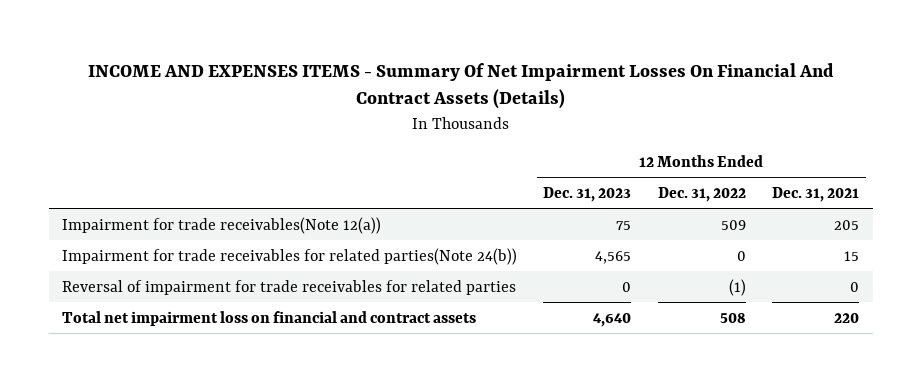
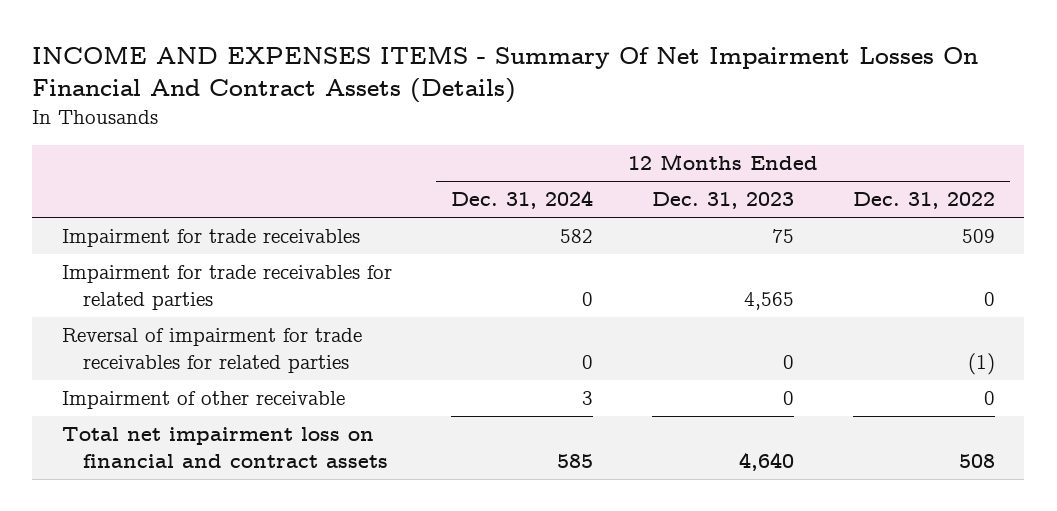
[772,187,860,203] Dec. 31, 2021 -> none
none -> [450,190,593,210] Dec. 31, 2024
[62,216,382,234] Impairment for trade receivables(Note 12(a)) -> [61,229,360,248] Impairment for trade receivables
[62,247,518,265] Impairment for trade receivables for related parties(Note 24(b)) -> [61,265,392,311] Impairment for trade receivables for related parties
none -> [61,391,345,410] Impairment of other receivable

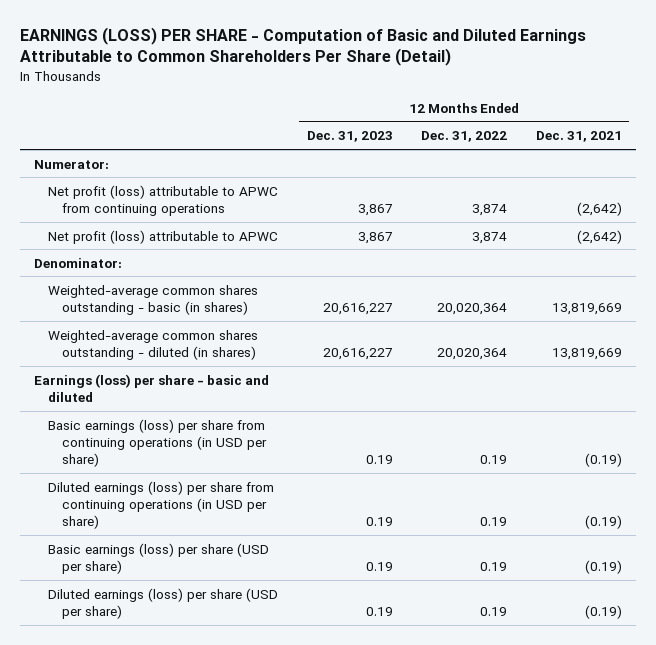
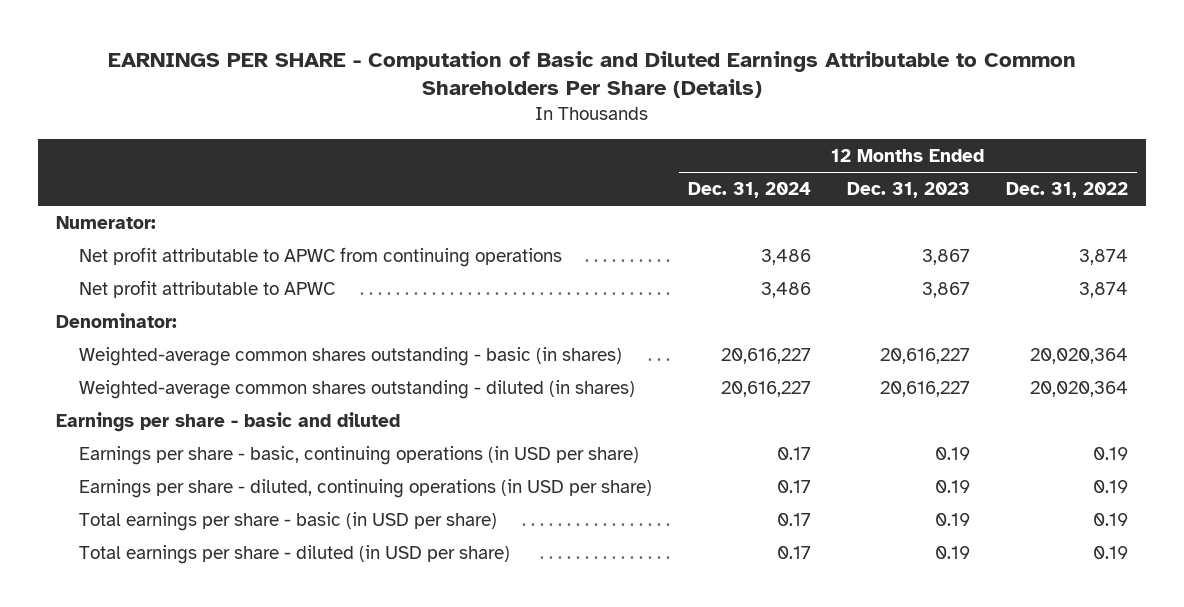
[19,26,586,67] EARNINGS (LOSS) PER SHARE - Computation of Basic and Diluted Earnings Attributable to Common Shareholders Per Share (Detail) -> [107,50,1076,99] EARNINGS PER SHARE - Computation of Basic and Diluted Earnings Attributable to Common Shareholders Per Share (Details)
[535,131,622,143] Dec. 31, 2021 -> none
none -> [687,182,811,199] Dec. 31, 2024
[47,184,278,216] Net profit (loss) attributable to APWC from continuing operations -> [78,246,562,267] Net profit attributable to APWC from continuing operations
[47,229,278,244] Net profit (loss) attributable to APWC -> [78,279,335,298] Net profit attributable to APWC
[33,373,269,402] Earnings (loss) per share - basic and diluted -> [55,411,400,432] Earnings per share - basic and diluted
[47,418,267,467] Basic earnings (loss) per share from continuing operations (in USD per share) -> [78,445,639,465] Earnings per share - basic, continuing operations (in USD per share)
[47,480,274,529] Diluted earnings (loss) per share from continuing operations (in USD per share) -> [78,478,652,498] Earnings per share - diluted, continuing operations (in USD per share)
[47,542,269,574] Basic earnings (loss) per share (USD per share) -> [78,511,497,531] Total earnings per share - basic (in USD per share)
[47,587,278,619] Diluted earnings (loss) per share (USD per share) -> [78,544,510,564] Total earnings per share - diluted (in USD per share)

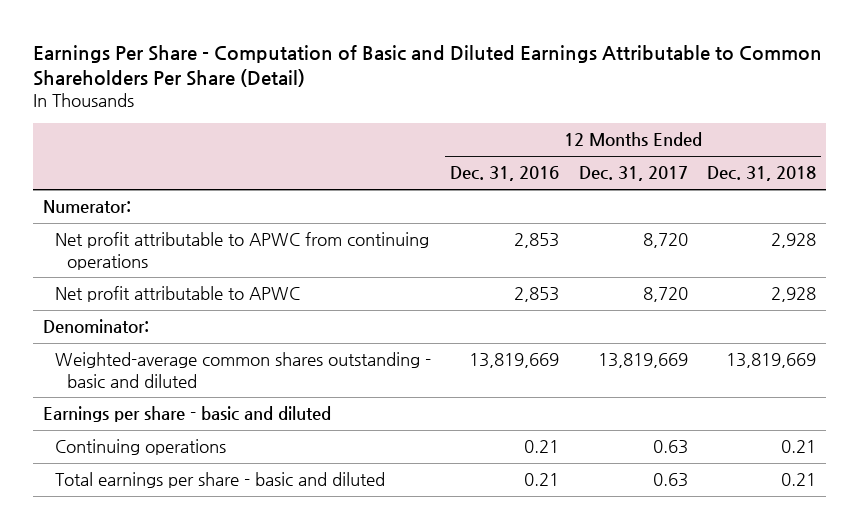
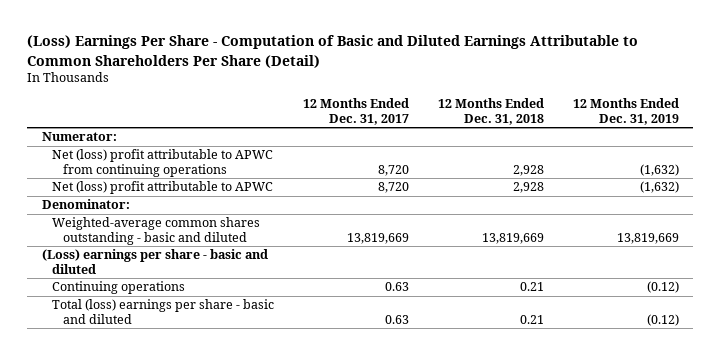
[33,44,823,88] Earnings Per Share - Computation of Basic and Diluted Earnings Attributable to Common Shareholders Per Share (Detail) -> [27,35,639,68] (Loss) Earnings Per Share - Computation of Basic and Diluted Earnings Attributable to Common Shareholders Per Share (Detail)
[450,166,560,182] Dec. 31, 2016 -> none
none -> [572,98,679,125] 12 Months Ended Dec. 31, 2019
[54,232,429,270] Net profit attributable to APWC from continuing operations -> [52,149,274,177] Net (loss) profit attributable to APWC from continuing operations
[54,286,300,303] Net profit attributable to APWC -> [52,181,274,195] Net (loss) profit attributable to APWC
[42,406,331,423] Earnings per share - basic and diluted -> [41,249,268,274] (Loss) earnings per share - basic and diluted
[54,472,385,489] Total earnings per share - basic and diluted -> [52,299,275,324] Total (loss) earnings per share - basic and diluted

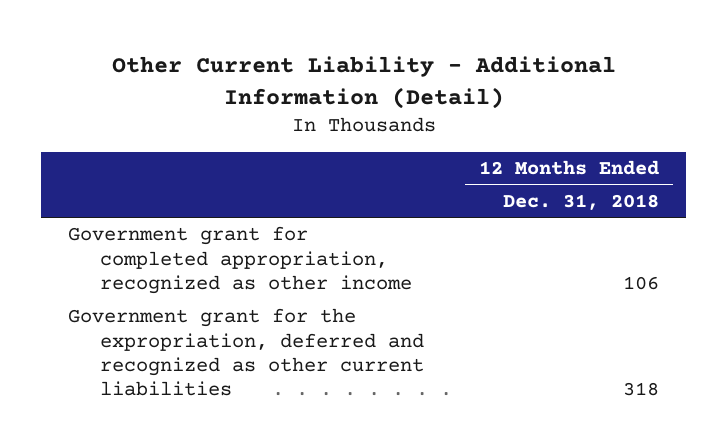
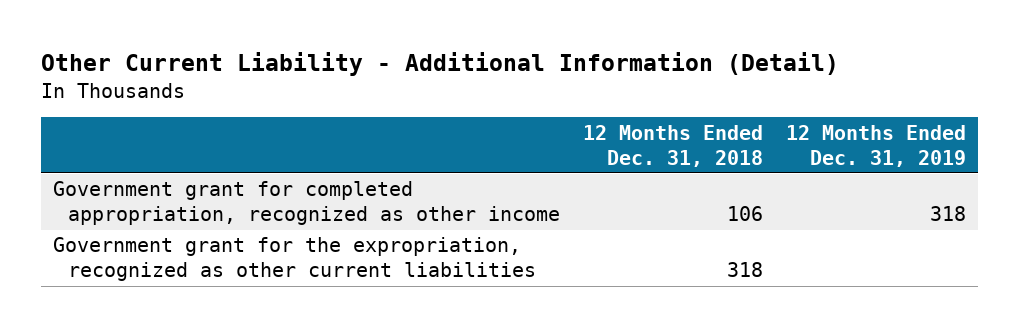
none -> [786,124,967,167] 12 Months Ended Dec. 31, 2019
[68,308,425,397] Government grant for the expropriation, deferred and recognized as other current liabilities -> [52,237,537,282] Government grant for the expropriation, recognized as other current liabilities

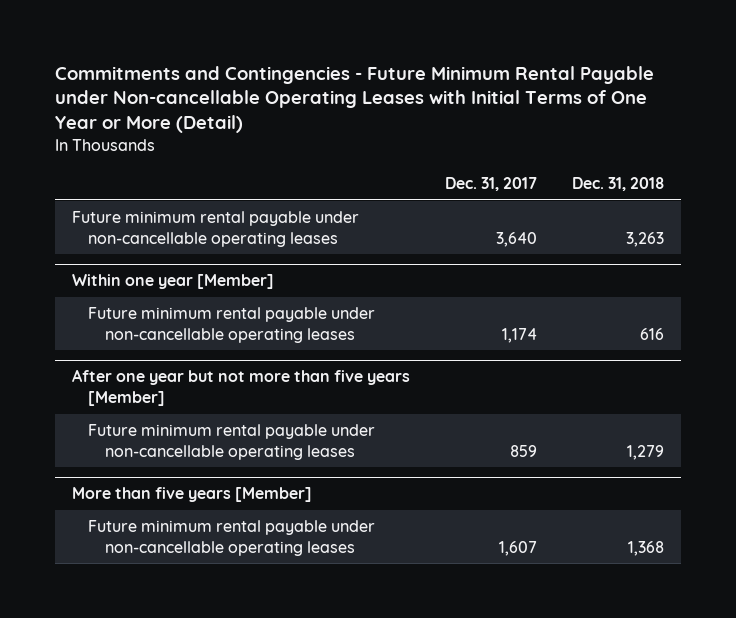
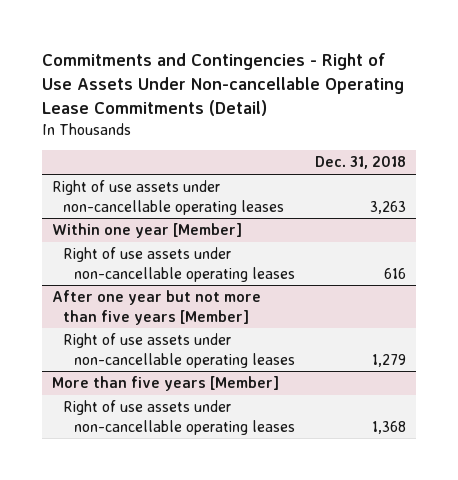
[54,65,654,134] Commitments and Contingencies - Future Minimum Rental Payable under Non-cancellable Operating Leases with Initial Terms of One Year or More (Detail) -> [42,53,405,117] Commitments and Contingencies - Right of Use Assets Under Non-cancellable Operating Lease Commitments (Detail)
[445,176,538,191] Dec. 31, 2017 -> none
[72,211,360,247] Future minimum rental payable under non-cancellable operating leases -> [52,180,285,215] Right of use assets under non-cancellable operating leases
[88,307,376,343] Future minimum rental payable under non-cancellable operating leases -> [63,247,296,282] Right of use assets under non-cancellable operating leases
[88,424,376,460] Future minimum rental payable under non-cancellable operating leases -> [63,333,296,368] Right of use assets under non-cancellable operating leases
[88,520,376,556] Future minimum rental payable under non-cancellable operating leases -> [63,400,296,435] Right of use assets under non-cancellable operating leases

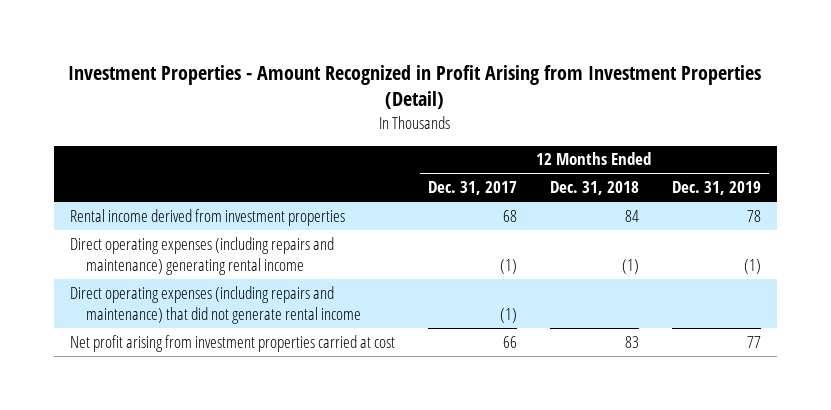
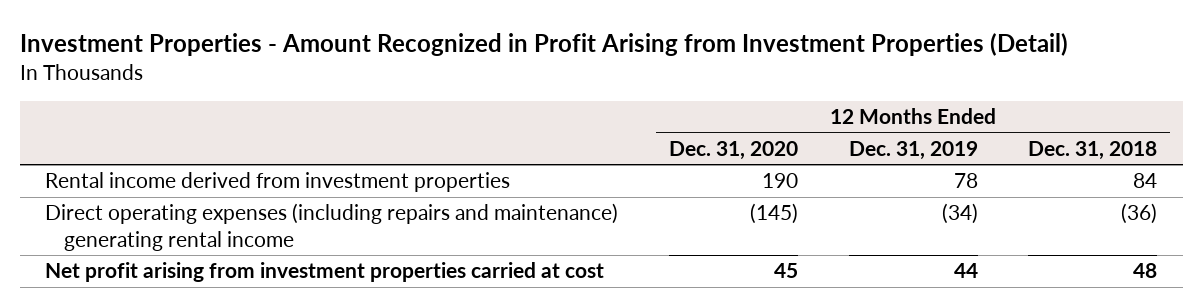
[428,181,518,196] Dec. 31, 2017 -> none
none -> [668,140,798,160] Dec. 31, 2020
[70,285,361,324] Direct operating expenses (including repairs and maintenance) that did not generate rental income -> none
[621,258,639,274] (1) -> [1121,203,1158,225] (36)
[743,258,761,274] (1) -> [941,203,978,225] (34)
[624,335,639,348] 83 -> [1133,263,1158,279] 48
[746,335,761,348] 77 -> [953,263,978,279] 44

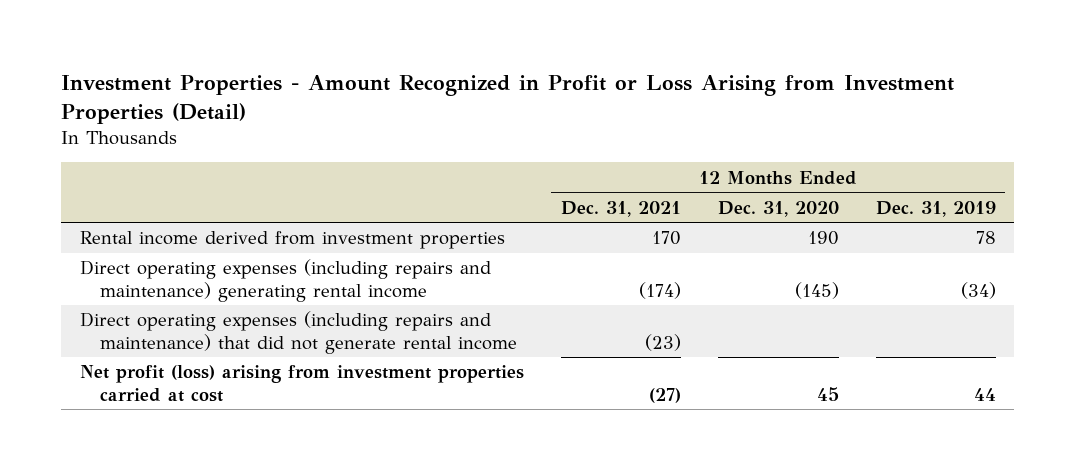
[19,32,1068,56] Investment Properties - Amount Recognized in Profit Arising from Investment Properties (Detail) -> [61,75,955,124] Investment Properties - Amount Recognized in Profit or Loss Arising from Investment Properties (Detail)
[1028,140,1158,160] Dec. 31, 2018 -> none
none -> [560,200,681,217] Dec. 31, 2021
none -> [79,311,517,354] Direct operating expenses (including repairs and maintenance) that did not generate rental income
[45,262,605,283] Net profit arising from investment properties carried at cost -> [79,365,524,402] Net profit (loss) arising from investment properties carried at cost

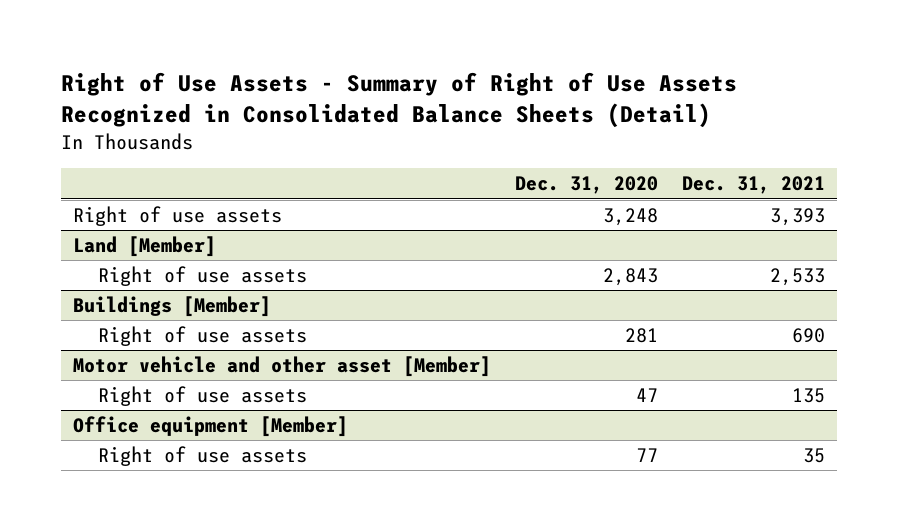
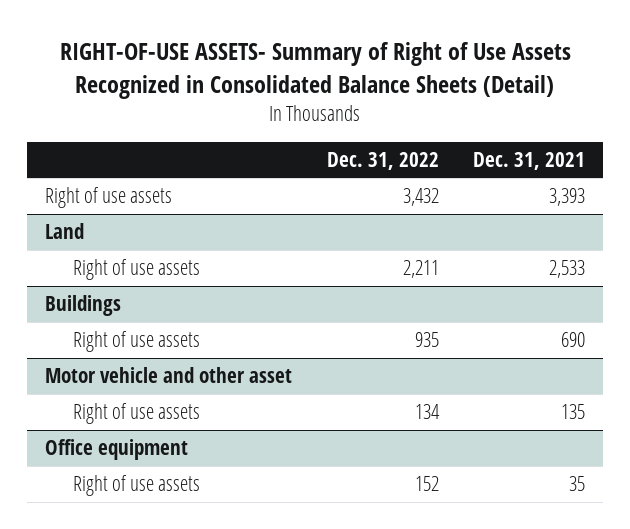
[60,72,737,128] Right of Use Assets - Summary of Right of Use Assets Recognized in Consolidated Balance Sheets (Detail) -> [60,42,572,99] RIGHT-OF-USE ASSETS- Summary of Right of Use Assets Recognized in Consolidated Balance Sheets (Detail)
[514,176,658,195] Dec. 31, 2020 -> none
none -> [326,152,439,171] Dec. 31, 2022
[72,236,216,258] Land [Member] -> [44,223,84,240] Land
[72,296,271,318] Buildings [Member] -> [44,295,121,317] Buildings
[72,356,491,378] Motor vehicle and other asset [Member] -> [44,367,292,384] Motor vehicle and other asset
[72,416,348,438] Office equipment [Member] -> [44,439,188,461] Office equipment

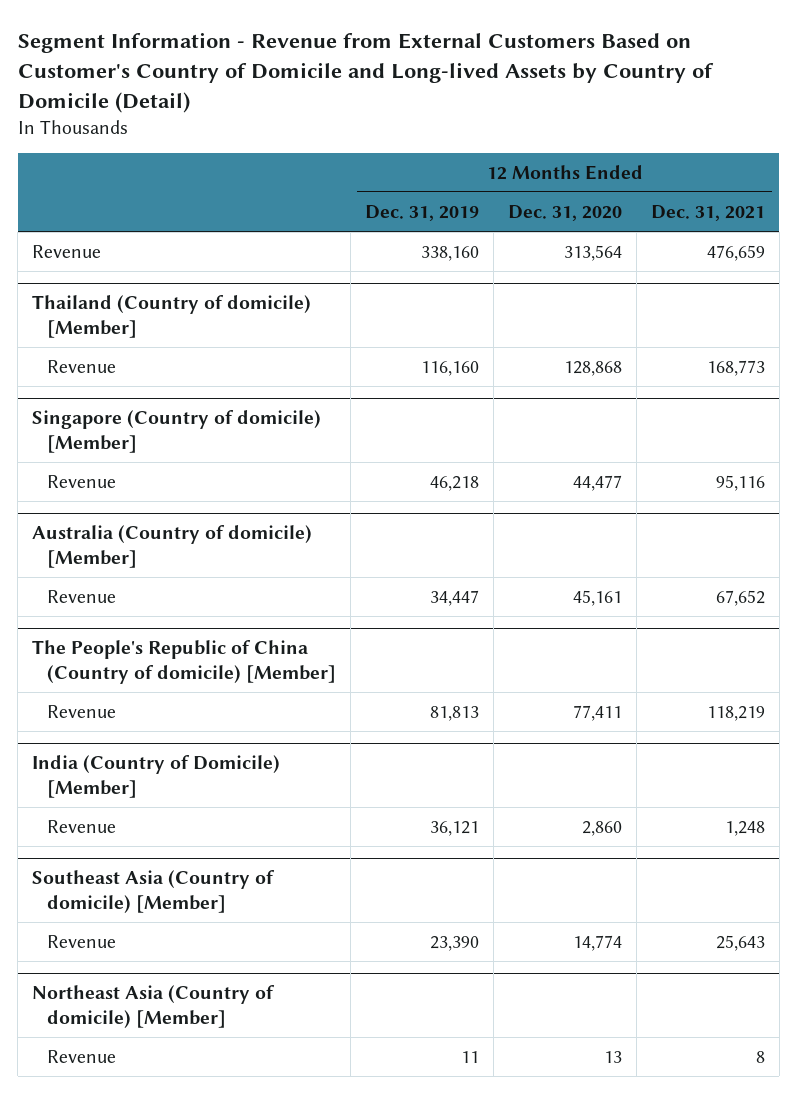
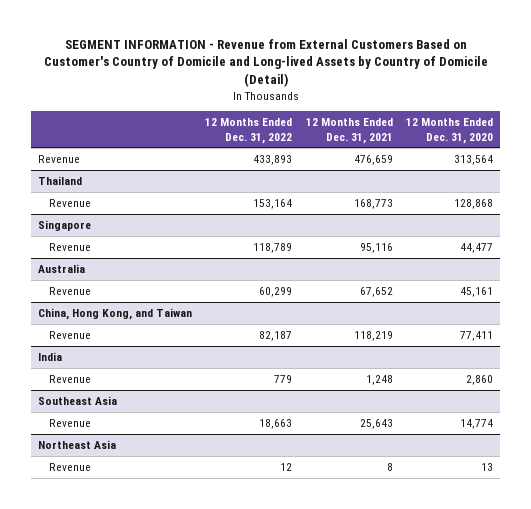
[17,31,714,113] Segment Information - Revenue from External Customers Based on Customer's Country of Domicile and Long-lived Assets by Country of Domicile (Detail) -> [43,38,488,88] SEGMENT INFORMATION - Revenue from External Customers Based on Customer's Country of Domicile and Long-lived Assets by Country of Domicile (Detail)
[364,204,479,221] Dec. 31, 2019 -> none
none -> [205,118,293,144] 12 Months Ended Dec. 31, 2022
[32,295,312,338] Thailand (Country of domicile) [Member] -> [37,175,82,185] Thailand
[32,410,322,453] Singapore (Country of domicile) [Member] -> [37,219,91,231] Singapore
[32,525,313,568] Australia (Country of domicile) [Member] -> [37,263,85,273] Australia
[32,640,336,684] The People's Republic of China (Country of domicile) [Member] -> [37,307,192,320] China, Hong Kong, and Taiwan
[32,755,281,798] India (Country of Domicile) [Member] -> [37,351,62,361] India
[32,870,276,913] Southeast Asia (Country of domicile) [Member] -> [37,395,117,405] Southeast Asia
[32,985,276,1028] Northeast Asia (Country of domicile) [Member] -> [37,439,116,449] Northeast Asia

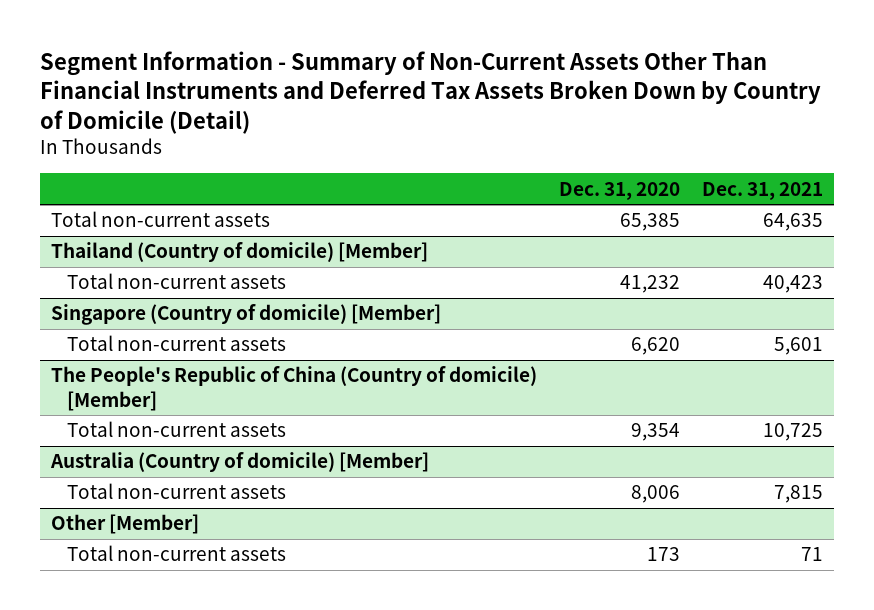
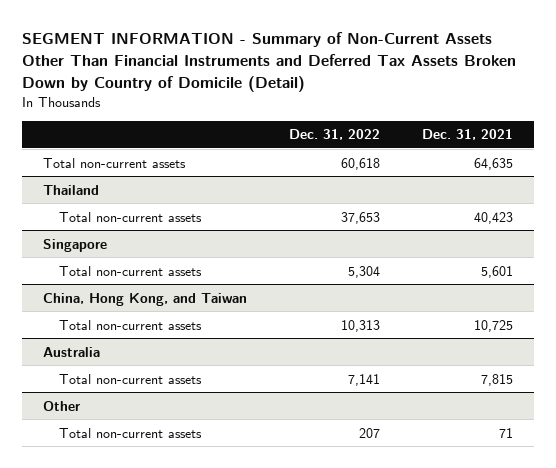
[40,50,822,134] Segment Information - Summary of Non-Current Assets Other Than Financial Instruments and Deferred Tax Assets Broken Down by Country of Domicile (Detail) -> [22,31,517,92] SEGMENT INFORMATION - Summary of Non-Current Assets Other Than Financial Instruments and Deferred Tax Assets Broken Down by Country of Domicile (Detail)
[559,181,681,200] Dec. 31, 2020 -> none
none -> [288,129,380,141] Dec. 31, 2022
[51,242,429,263] Thailand (Country of domicile) [Member] -> [43,184,100,195] Thailand
[51,304,442,326] Singapore (Country of domicile) [Member] -> [43,238,108,252] Singapore
[51,366,538,411] The People's Republic of China (Country of domicile) [Member] -> [43,292,248,306] China, Hong Kong, and Taiwan
[50,452,430,473] Australia (Country of domicile) [Member] -> [43,346,101,357] Australia
[51,514,200,535] Other [Member] -> [43,400,81,411] Other

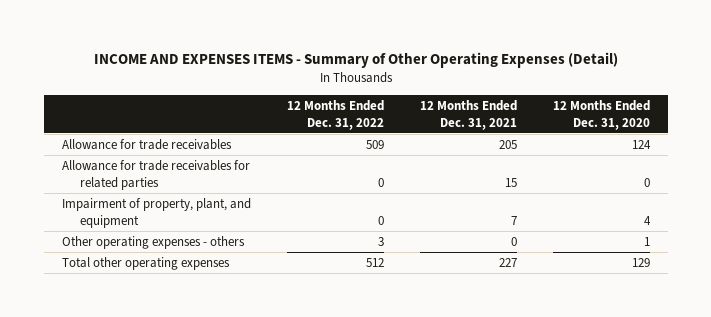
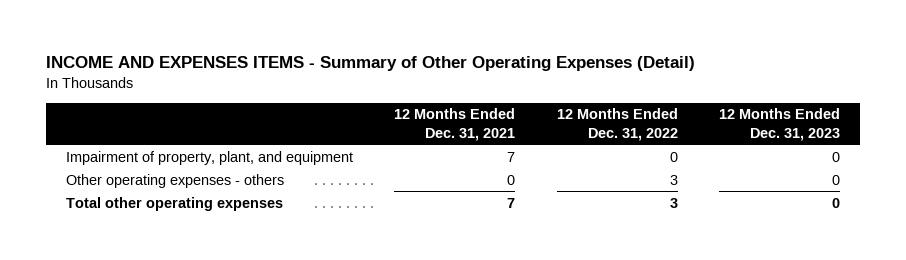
[552,99,650,131] 12 Months Ended Dec. 31, 2020 -> none
none -> [718,108,840,141] 12 Months Ended Dec. 31, 2023
[61,138,232,150] Allowance for trade receivables -> none
[61,159,250,190] Allowance for trade receivables for related parties -> none
[365,257,384,267] 512 -> [669,197,678,208] 3
[498,257,517,267] 227 -> [507,197,516,208] 7

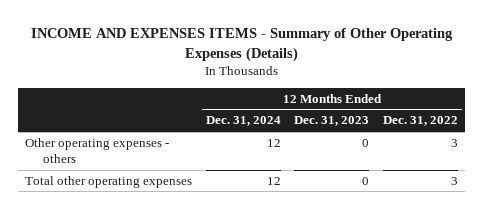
[45,56,695,72] INCOME AND EXPENSES ITEMS - Summary of Other Operating Expenses (Detail) -> [30,28,453,63] INCOME AND EXPENSES ITEMS - Summary of Other Operating Expenses (Details)
[394,108,516,141] 12 Months Ended Dec. 31, 2021 -> none
none -> [205,116,281,127] Dec. 31, 2024
[66,150,354,165] Impairment of property, plant, and equipment -> none

